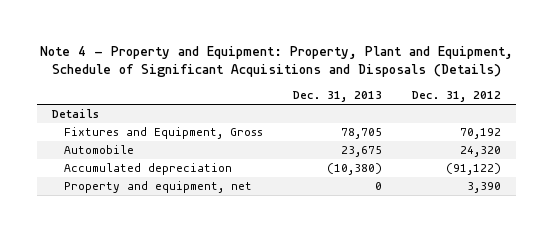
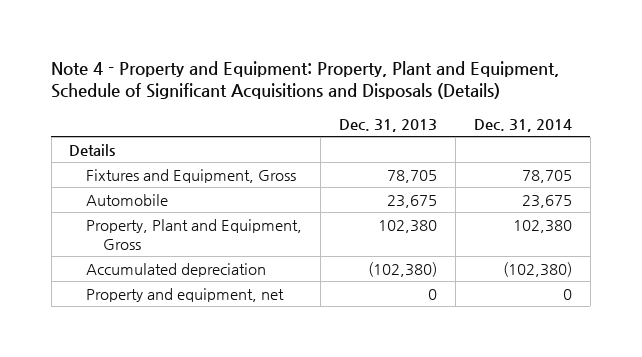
[411,90,501,102] Dec. 31, 2012 -> none
none -> [474,118,573,132] Dec. 31, 2014
none -> [86,218,303,250] Property, Plant and Equipment, Gross
[326,163,382,176] (10,380) -> [368,261,438,277] (102,380)

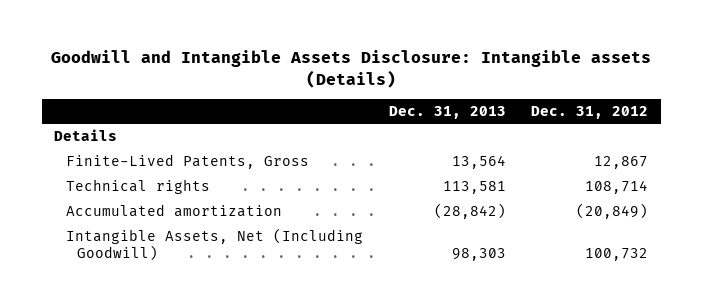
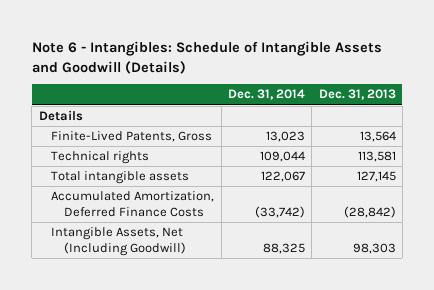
[51,50,652,88] Goodwill and Intangible Assets Disclosure: Intangible assets (Details) -> [31,40,382,74] Note 6 - Intangibles: Schedule of Intangible Assets and Goodwill (Details)
[531,105,649,119] Dec. 31, 2012 -> none
none -> [228,89,306,101] Dec. 31, 2014
none -> [51,171,190,185] Total intangible assets
[65,204,282,218] Accumulated amortization -> [51,191,215,217] Accumulated Amortization, Deferred Finance Costs

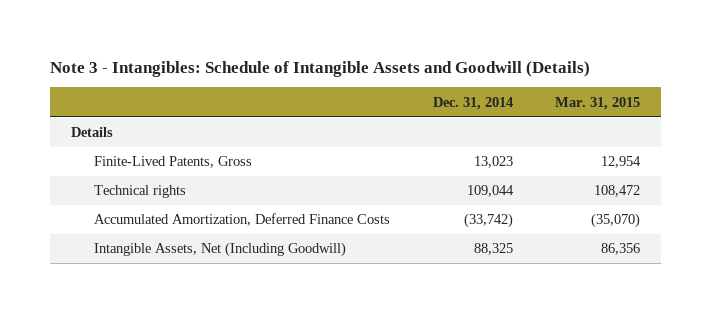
[31,40,382,74] Note 6 - Intangibles: Schedule of Intangible Assets and Goodwill (Details) -> [49,60,590,77] Note 3 - Intangibles: Schedule of Intangible Assets and Goodwill (Details)
[318,89,396,101] Dec. 31, 2013 -> none
none -> [554,96,640,110] Mar. 31, 2015
[51,171,190,185] Total intangible assets -> none

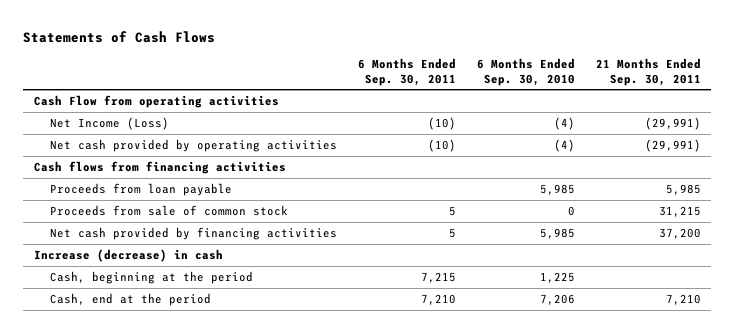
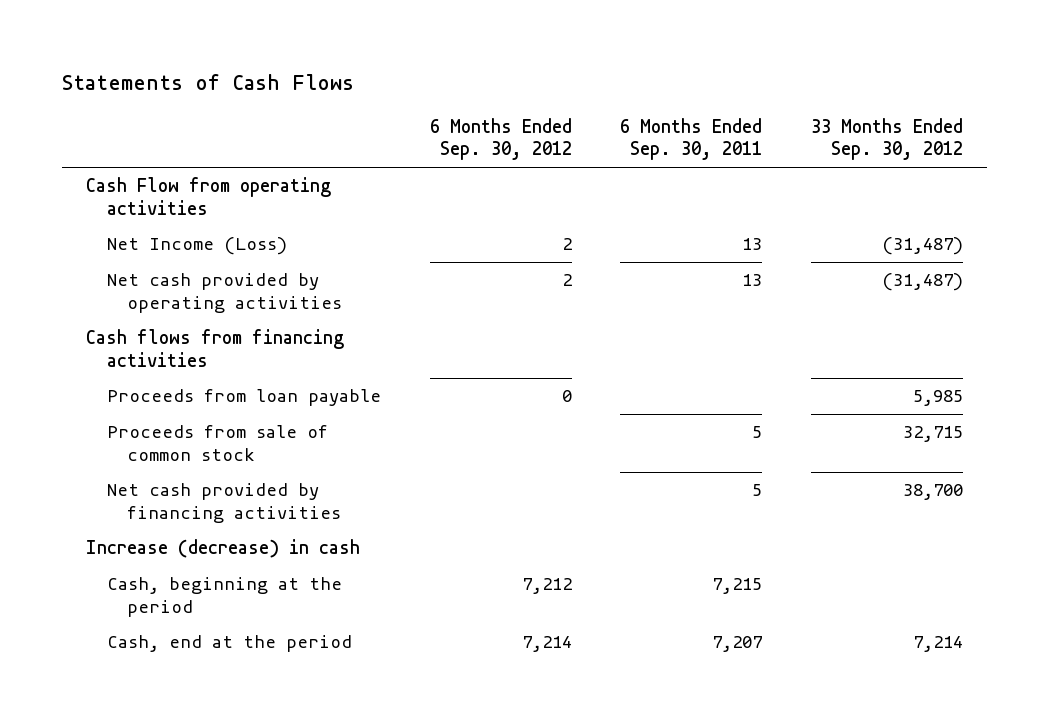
[476,58,575,86] 6 Months Ended Sep. 30, 2010 -> none
[595,58,701,86] 21 Months Ended Sep. 30, 2011 -> none
none -> [429,118,572,161] 6 Months Ended Sep. 30, 2012
none -> [811,118,964,161] 33 Months Ended Sep. 30, 2012
[428,116,457,130] (10) -> [742,238,763,251] 13
[428,138,457,152] (10) -> [742,274,763,287] 13
[421,293,457,305] 7,210 -> [712,636,763,653] 7,207

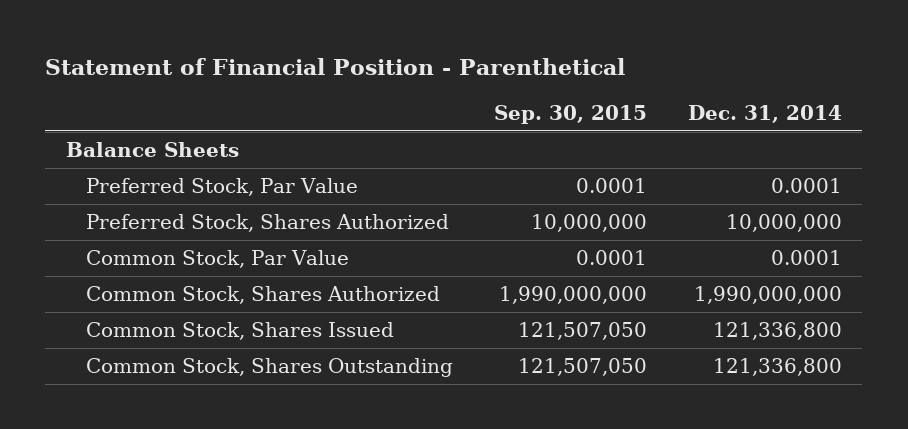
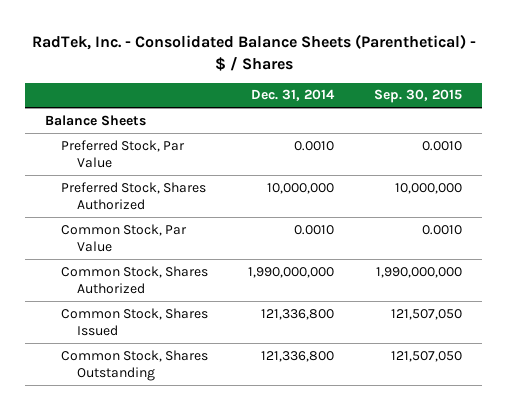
[45,58,626,76] Statement of Financial Position - Parenthetical -> [31,33,476,71] RadTek, Inc. - Consolidated Balance Sheets (Parenthetical) - $ / Shares
[575,178,647,194] 0.0001 -> [421,140,462,151] 0.0010
[770,178,842,194] 0.0001 -> [293,140,334,151] 0.0010
[575,250,647,266] 0.0001 -> [421,224,462,235] 0.0010
[770,250,842,266] 0.0001 -> [293,224,334,235] 0.0010

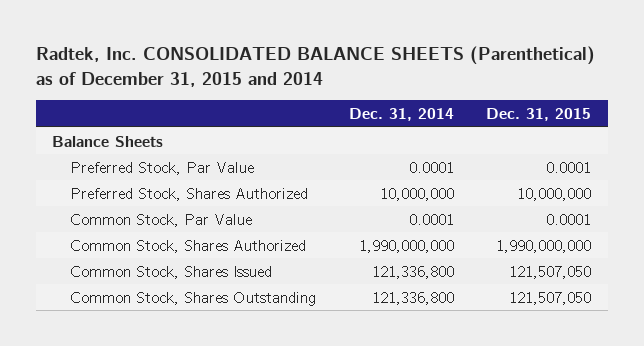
[31,33,476,71] RadTek, Inc. - Consolidated Balance Sheets (Parenthetical) - $ / Shares -> [35,46,595,87] Radtek, Inc. CONSOLIDATED BALANCE SHEETS (Parenthetical) as of December 31, 2015 and 2014
[373,89,462,104] Sep. 30, 2015 -> none
none -> [486,107,592,121] Dec. 31, 2015
[293,140,334,151] 0.0010 -> [408,161,454,173] 0.0001
[293,224,334,235] 0.0010 -> [408,213,454,225] 0.0001

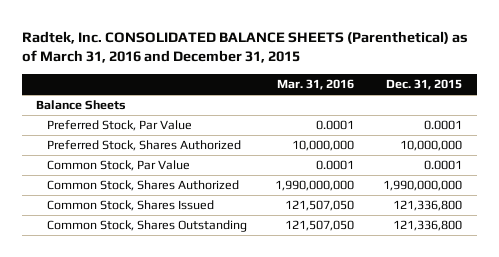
[35,46,595,87] Radtek, Inc. CONSOLIDATED BALANCE SHEETS (Parenthetical) as of December 31, 2015 and 2014 -> [21,30,468,64] Radtek, Inc. CONSOLIDATED BALANCE SHEETS (Parenthetical) as of March 31, 2016 and December 31, 2015
[348,107,454,121] Dec. 31, 2014 -> none
none -> [277,79,355,91] Mar. 31, 2016
[509,265,592,279] 121,507,050 -> [393,200,463,212] 121,336,800
[509,291,592,305] 121,507,050 -> [393,220,463,232] 121,336,800

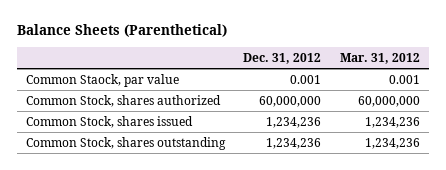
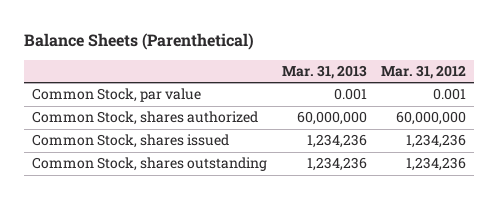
[243,52,322,64] Dec. 31, 2012 -> none
none -> [281,65,367,80] Mar. 31, 2013
[26,73,180,87] Common Staock, par value -> [31,88,201,103] Common Stock, par value

